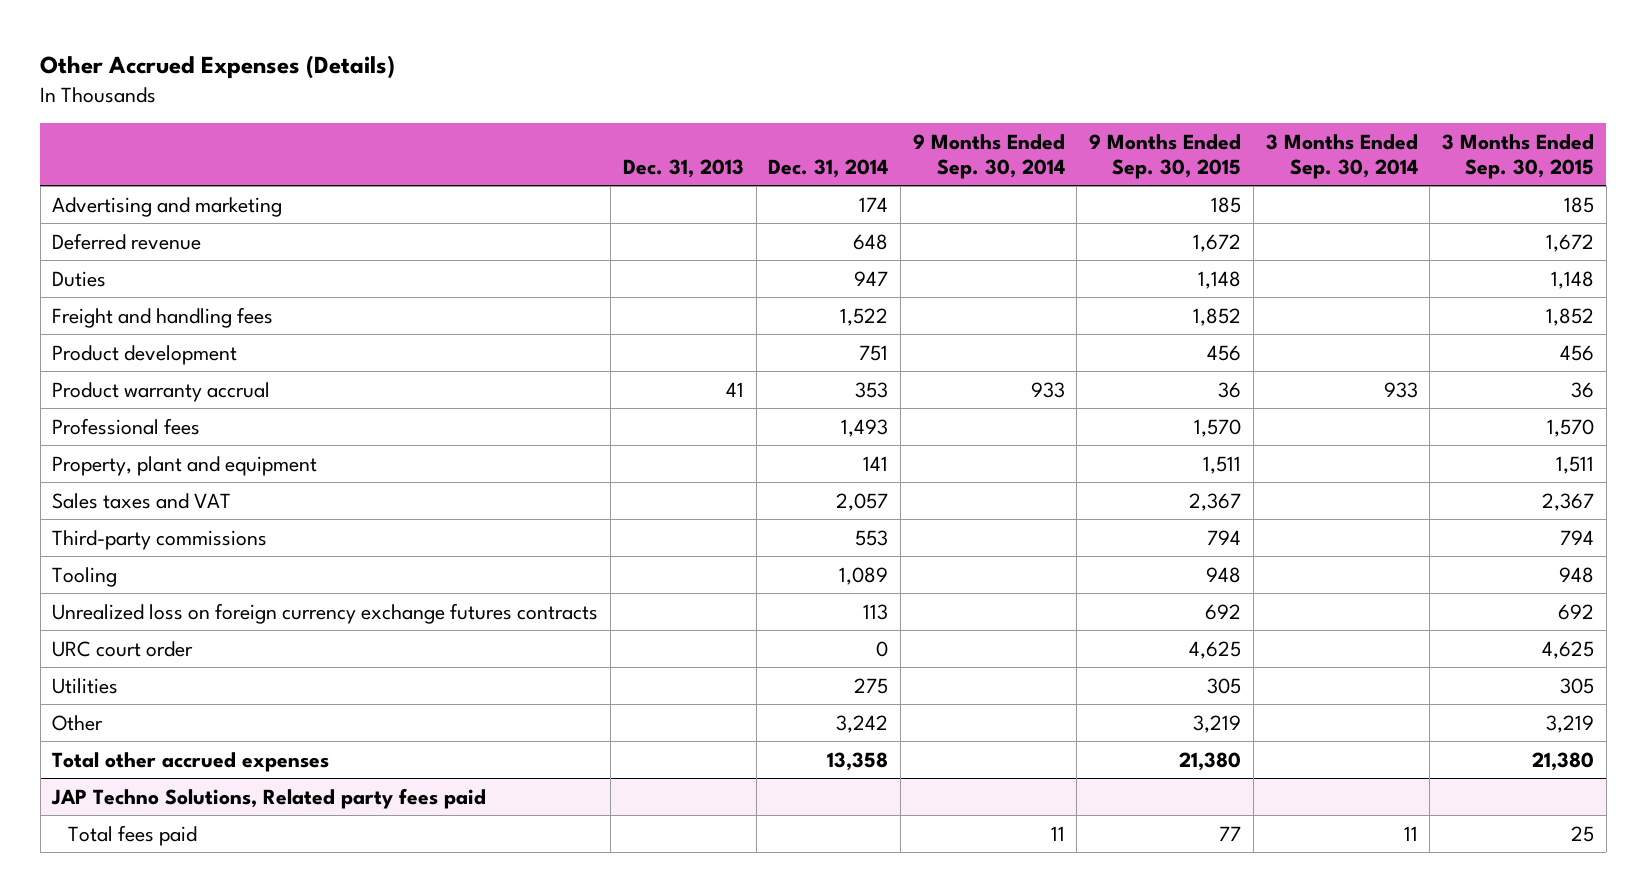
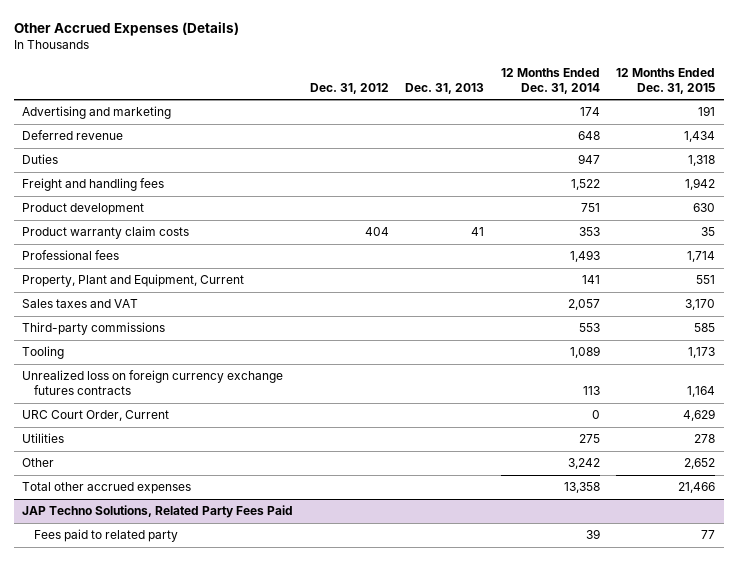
[768,158,889,178] Dec. 31, 2014 -> none
[912,133,1065,179] 9 Months Ended Sep. 30, 2014 -> none
[1089,133,1242,179] 9 Months Ended Sep. 30, 2015 -> none
[1265,133,1418,179] 3 Months Ended Sep. 30, 2014 -> none
[1442,133,1595,179] 3 Months Ended Sep. 30, 2015 -> none
none -> [309,82,389,94] Dec. 31, 2012
none -> [500,67,600,94] 12 Months Ended Dec. 31, 2014
none -> [616,67,716,94] 12 Months Ended Dec. 31, 2015
[52,381,271,402] Product warranty accrual -> none
none -> [22,226,190,240] Product warranty claim costs
[52,455,318,476] Property, plant and equipment -> [22,274,245,288] Property, Plant and Equipment, Current
[52,640,194,657] URC court order -> [22,410,170,422] URC Court Order, Current
[51,787,487,809] JAP Techno Solutions, Related party fees paid -> [22,505,294,519] JAP Techno Solutions, Related Party Fees Paid
[68,824,198,846] Total fees paid -> [34,529,179,543] Fees paid to related party

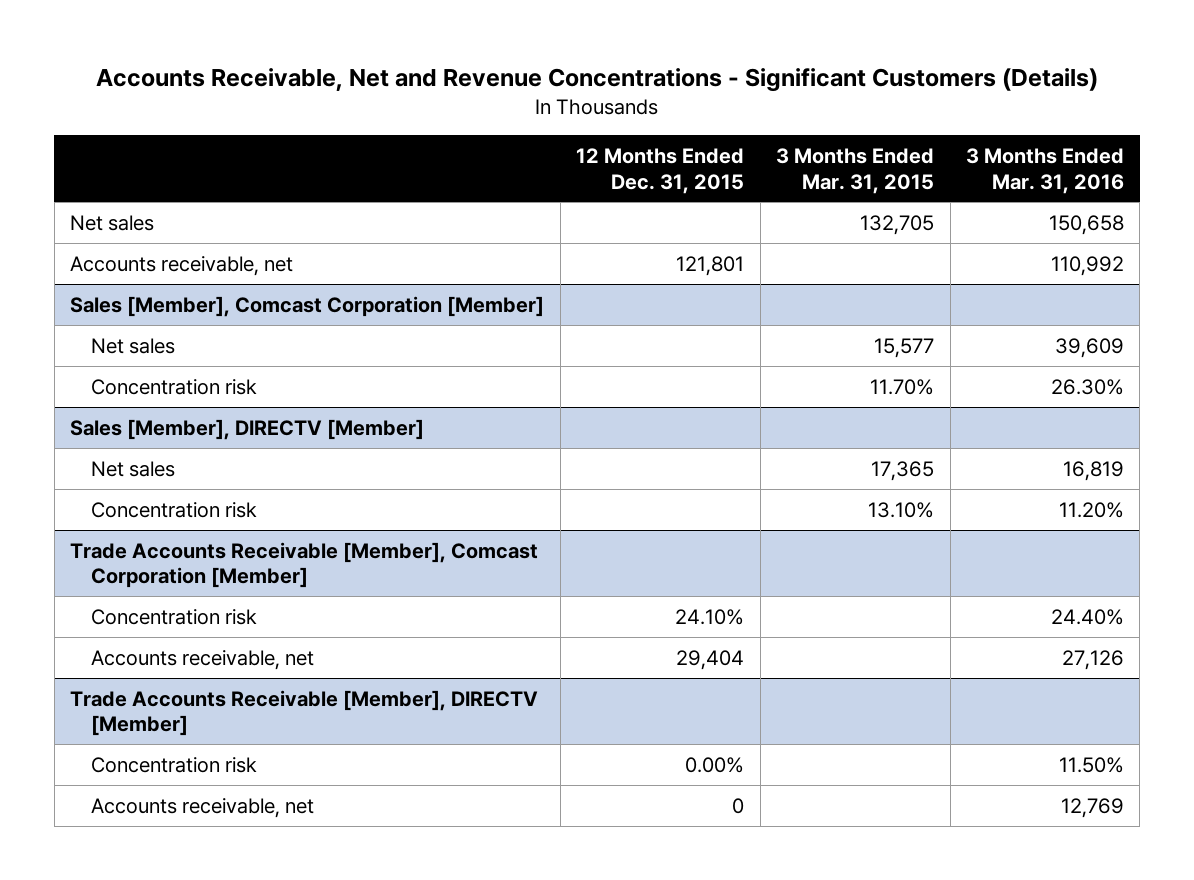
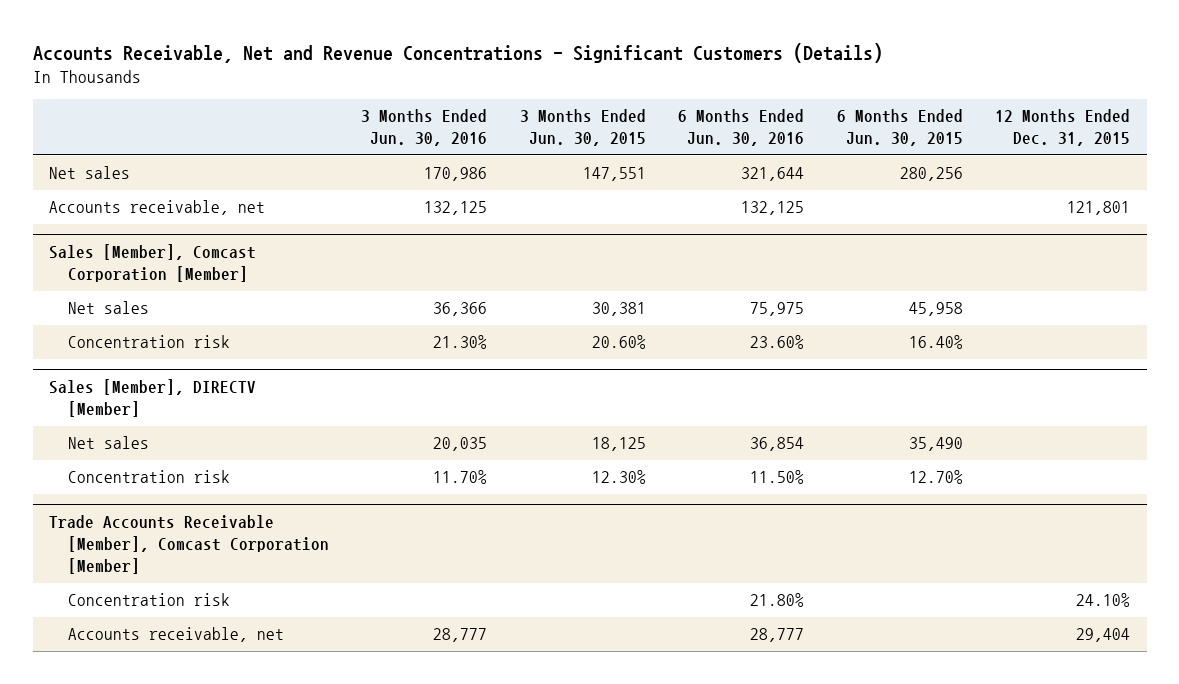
[776,147,935,194] 3 Months Ended Mar. 31, 2015 -> none
[965,147,1124,194] 3 Months Ended Mar. 31, 2016 -> none
none -> [361,109,488,147] 3 Months Ended Jun. 30, 2016
none -> [519,109,646,147] 3 Months Ended Jun. 30, 2015
none -> [678,109,805,147] 6 Months Ended Jun. 30, 2016
none -> [836,109,963,147] 6 Months Ended Jun. 30, 2015
[70,689,539,737] Trade Accounts Receivable [Member], DIRECTV [Member] -> none
[91,756,258,773] Concentration risk -> none
[91,797,315,818] Accounts receivable, net -> none

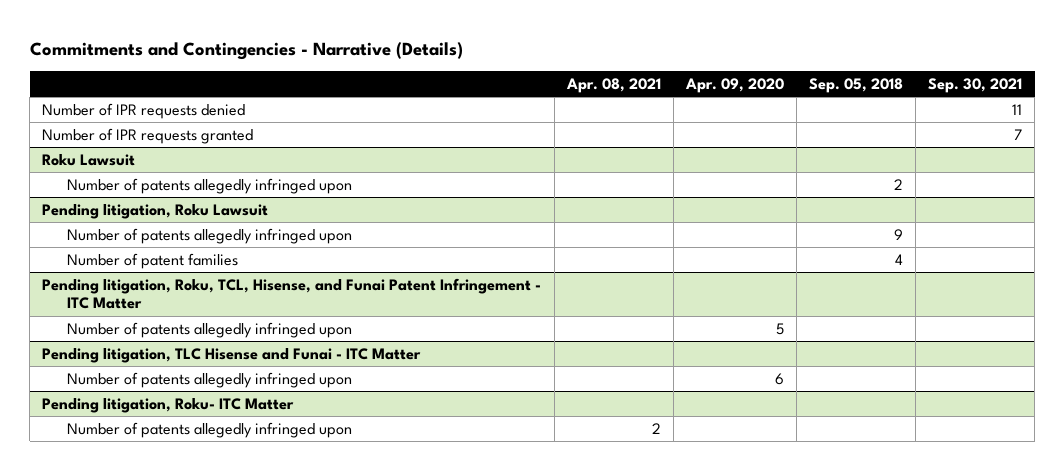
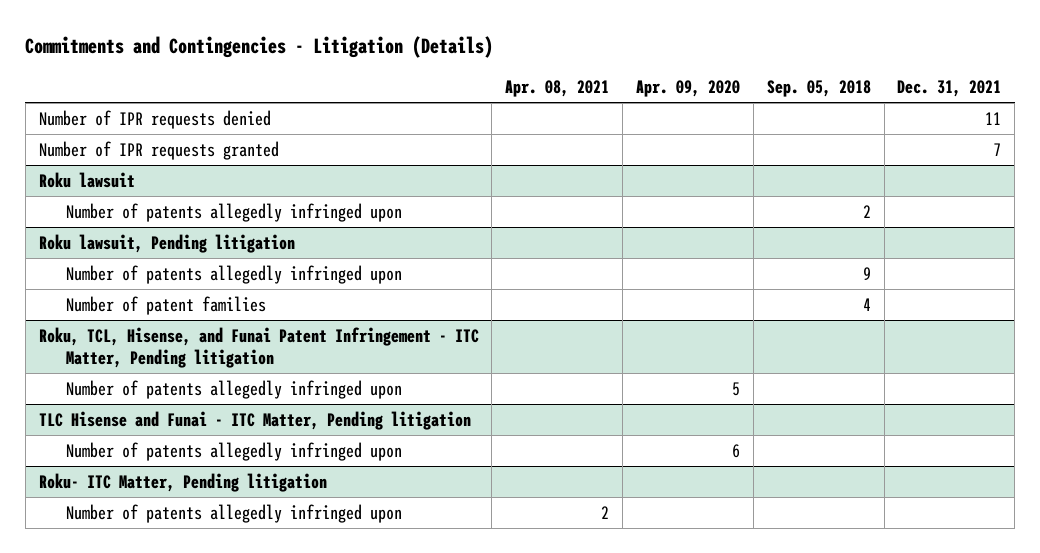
[29,41,463,60] Commitments and Contingencies - Narrative (Details) -> [25,36,494,59] Commitments and Contingencies - Litigation (Details)
[928,77,1023,93] Sep. 30, 2021 -> none
none -> [897,79,1002,97] Dec. 31, 2021
[42,153,136,166] Roku Lawsuit -> [38,171,135,188] Roku lawsuit
[42,203,269,219] Pending litigation, Roku Lawsuit -> [38,233,295,253] Roku lawsuit, Pending litigation
[42,277,542,310] Pending litigation, Roku, TCL, Hisense, and Funai Patent Infringement - ITC Matter -> [38,326,479,369] Roku, TCL, Hisense, and Funai Patent Infringement - ITC Matter, Pending litigation
[42,347,422,363] Pending litigation, TLC Hisense and Funai - ITC Matter -> [38,410,471,430] TLC Hisense and Funai - ITC Matter, Pending litigation
[42,397,295,413] Pending litigation, Roku- ITC Matter -> [38,472,327,492] Roku- ITC Matter, Pending litigation

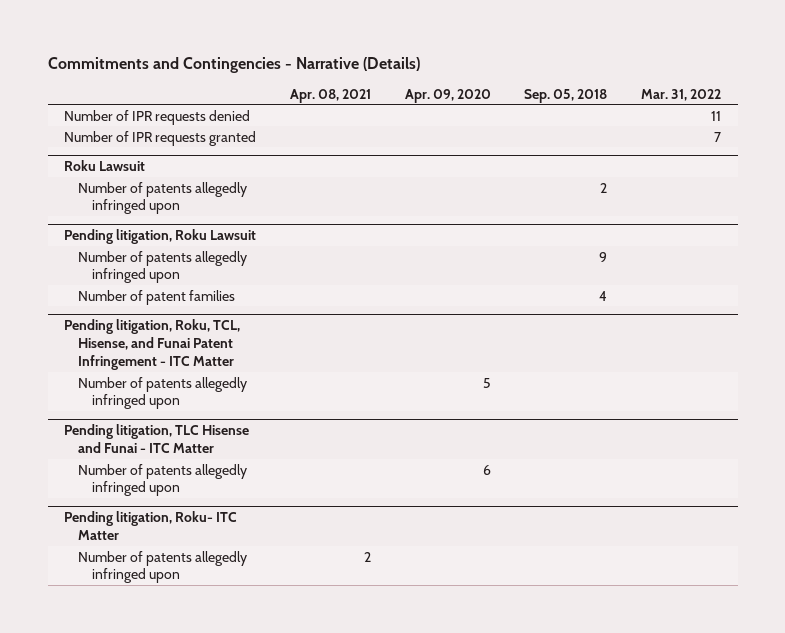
[25,36,494,59] Commitments and Contingencies - Litigation (Details) -> [47,57,420,74] Commitments and Contingencies - Narrative (Details)
[897,79,1002,97] Dec. 31, 2021 -> none
none -> [640,88,721,101] Mar. 31, 2022
[38,171,135,188] Roku lawsuit -> [64,160,146,172] Roku Lawsuit
[38,233,295,253] Roku lawsuit, Pending litigation -> [64,229,257,245] Pending litigation, Roku Lawsuit
[38,326,479,369] Roku, TCL, Hisense, and Funai Patent Infringement - ITC Matter, Pending litigation -> [64,319,241,370] Pending litigation, Roku, TCL, Hisense, and Funai Patent Infringement - ITC Matter
[38,410,471,430] TLC Hisense and Funai - ITC Matter, Pending litigation -> [64,424,250,454] Pending litigation, TLC Hisense and Funai - ITC Matter
[38,472,327,492] Roku- ITC Matter, Pending litigation -> [64,511,238,541] Pending litigation, Roku- ITC Matter

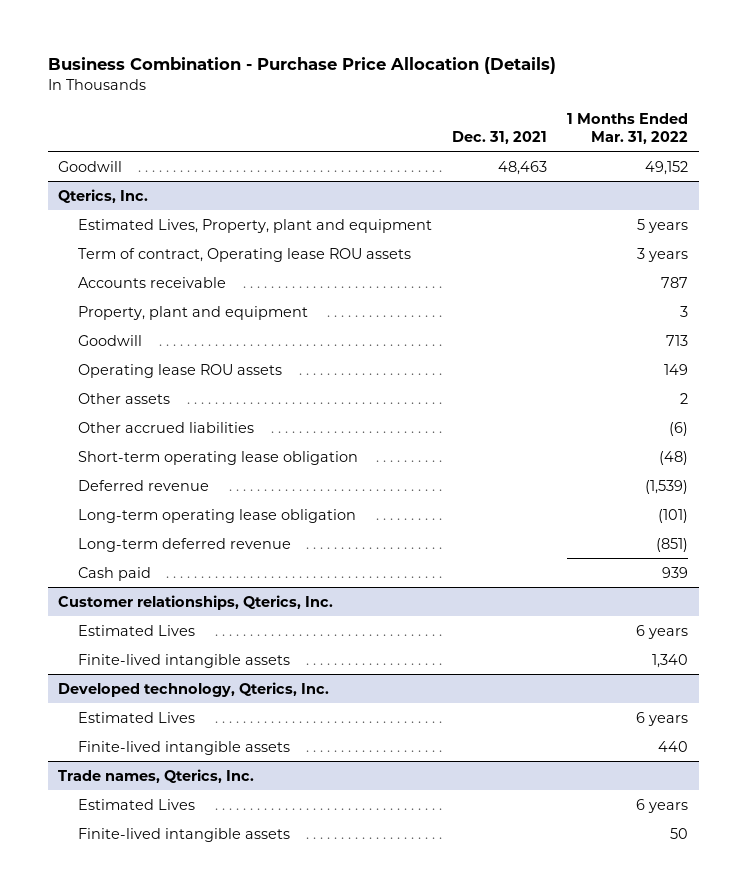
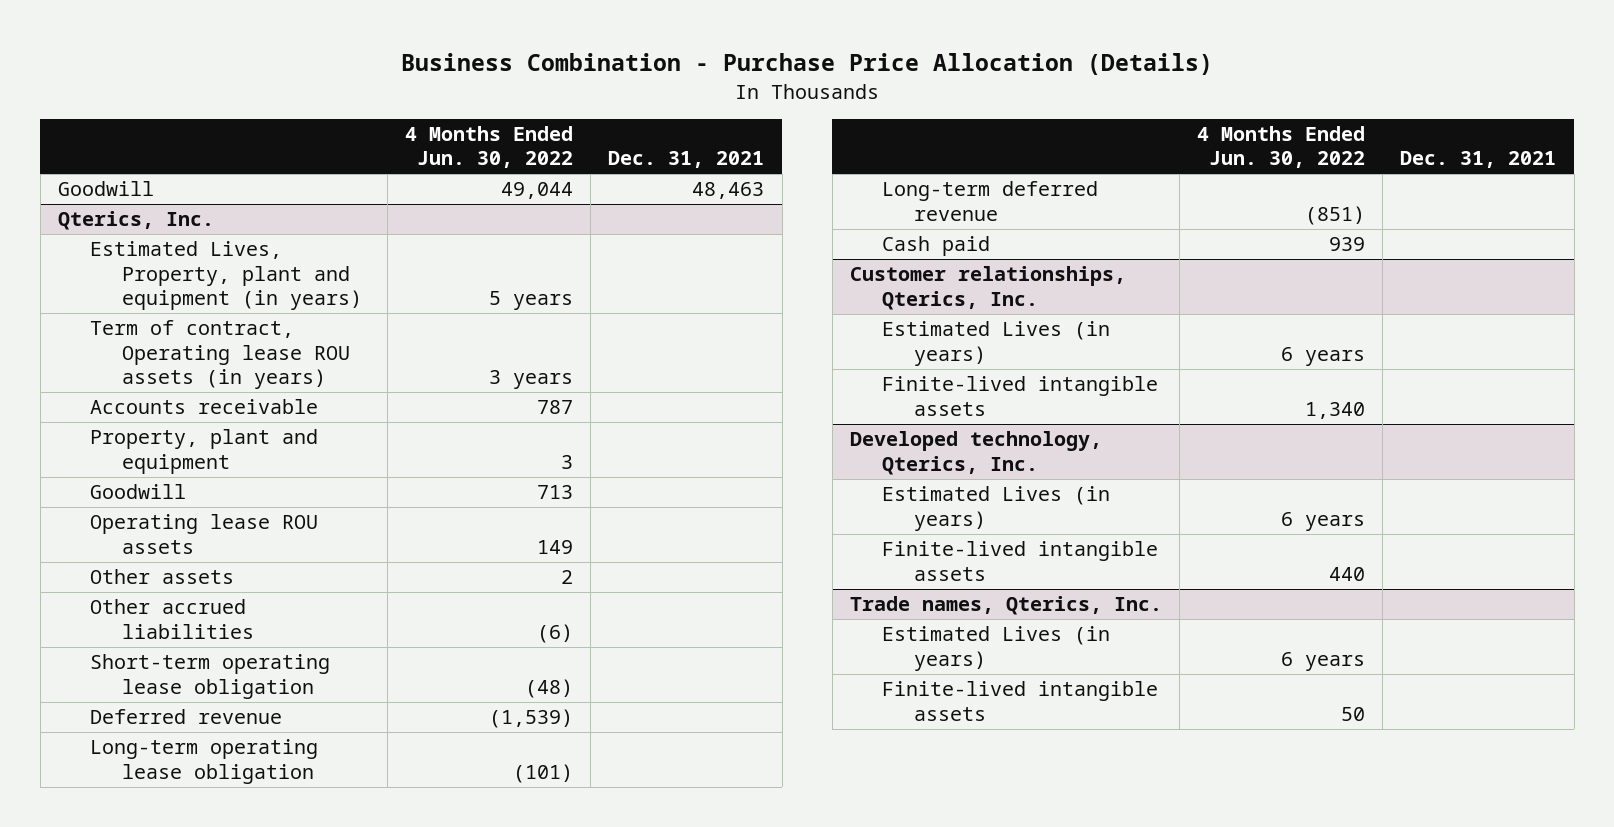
[567,112,689,144] 1 Months Ended Mar. 31, 2022 -> none
none -> [405,126,574,169] 4 Months Ended Jun. 30, 2022
[78,218,433,233] Estimated Lives, Property, plant and equipment -> [89,241,362,311] Estimated Lives, Property, plant and equipment (in years)
[78,247,412,262] Term of contract, Operating lease ROU assets -> [89,320,350,390] Term of contract, Operating lease ROU assets (in years)
[78,624,196,636] Estimated Lives -> [881,321,1110,366] Estimated Lives (in years)
[78,711,196,723] Estimated Lives -> [881,486,1110,531] Estimated Lives (in years)
[78,798,196,810] Estimated Lives -> [881,626,1110,671] Estimated Lives (in years)

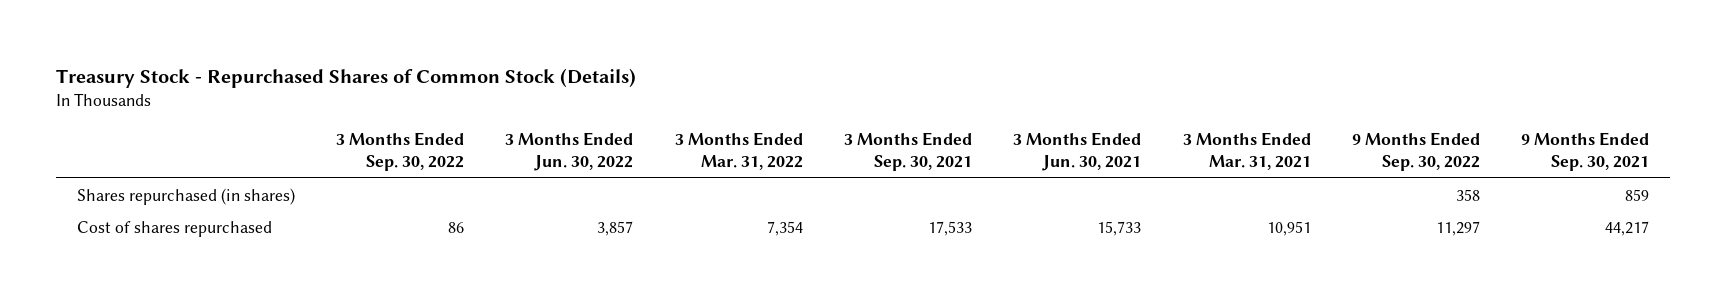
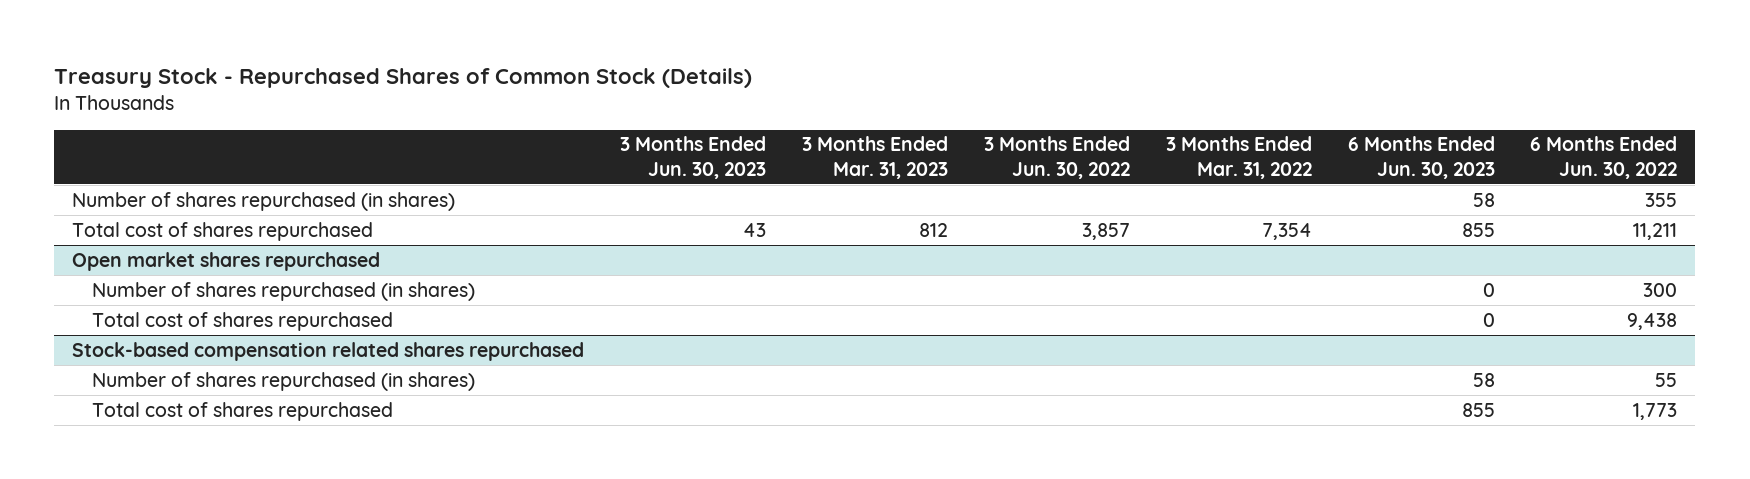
[335,131,464,172] 3 Months Ended Sep. 30, 2022 -> none
[843,131,972,172] 3 Months Ended Sep. 30, 2021 -> none
[1013,131,1142,172] 3 Months Ended Jun. 30, 2021 -> none
[1182,131,1311,171] 3 Months Ended Mar. 31, 2021 -> none
[1351,131,1480,172] 9 Months Ended Sep. 30, 2022 -> none
[1521,131,1650,172] 9 Months Ended Sep. 30, 2021 -> none
none -> [620,136,767,179] 3 Months Ended Jun. 30, 2023
none -> [801,136,948,179] 3 Months Ended Mar. 31, 2023
none -> [1347,136,1495,179] 6 Months Ended Jun. 30, 2023
none -> [1530,136,1678,179] 6 Months Ended Jun. 30, 2022
[76,187,295,205] Shares repurchased (in shares) -> [72,191,456,211] Number of shares repurchased (in shares)
[76,220,272,237] Cost of shares repurchased -> [72,221,374,241] Total cost of shares repurchased
none -> [72,251,381,271] Open market shares repurchased
none -> [91,281,475,301] Number of shares repurchased (in shares)
none -> [91,311,393,331] Total cost of shares repurchased
none -> [72,341,585,361] Stock-based compensation related shares repurchased
none -> [91,371,475,391] Number of shares repurchased (in shares)
none -> [91,401,393,421] Total cost of shares repurchased

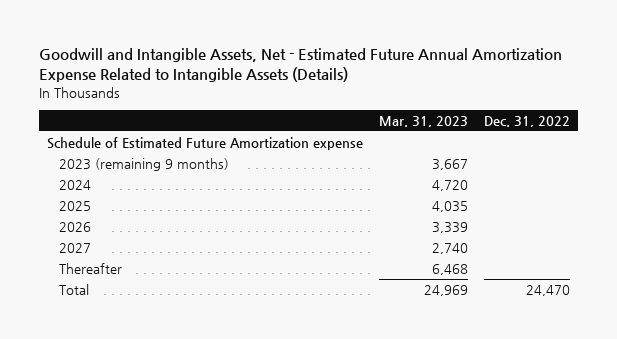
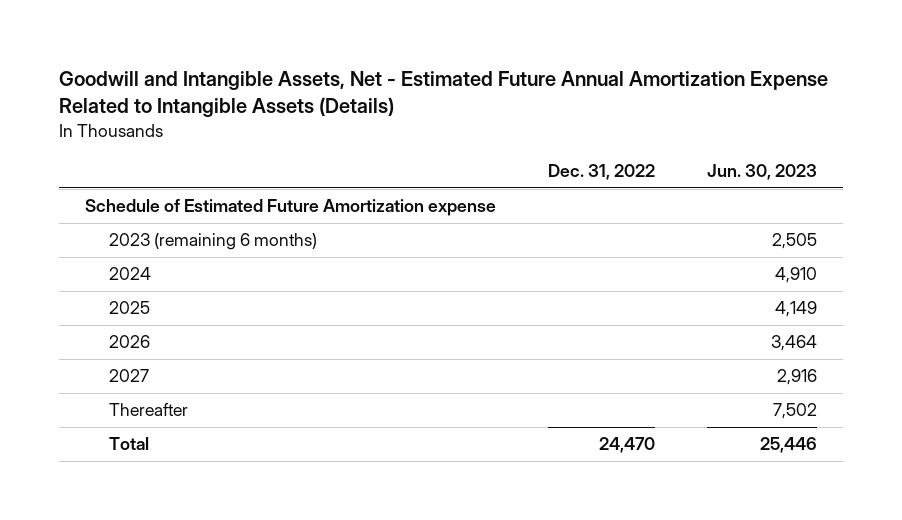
[378,115,468,127] Mar. 31, 2023 -> none
none -> [707,164,818,181] Jun. 30, 2023
[59,157,230,171] 2023 (remaining 9 months) -> [108,233,317,251] 2023 (remaining 6 months)

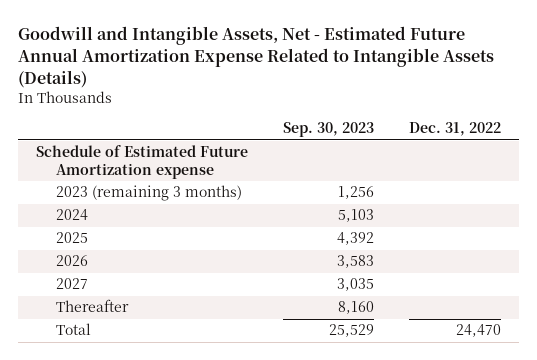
[707,164,818,181] Jun. 30, 2023 -> none
none -> [283,122,375,138] Sep. 30, 2023
[108,233,317,251] 2023 (remaining 6 months) -> [55,185,242,202] 2023 (remaining 3 months)

